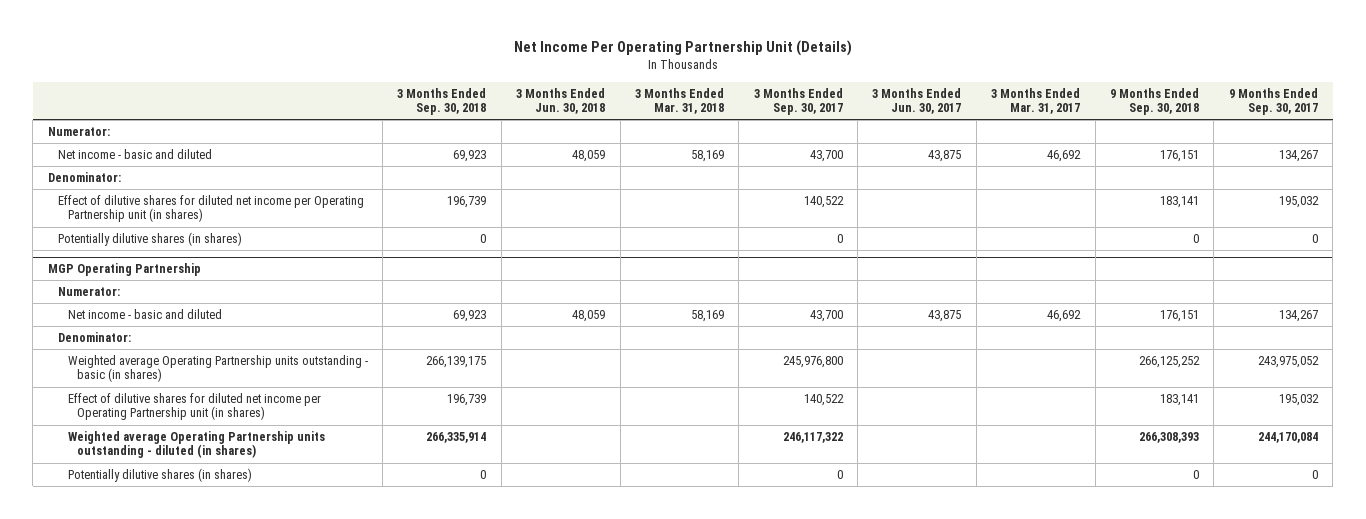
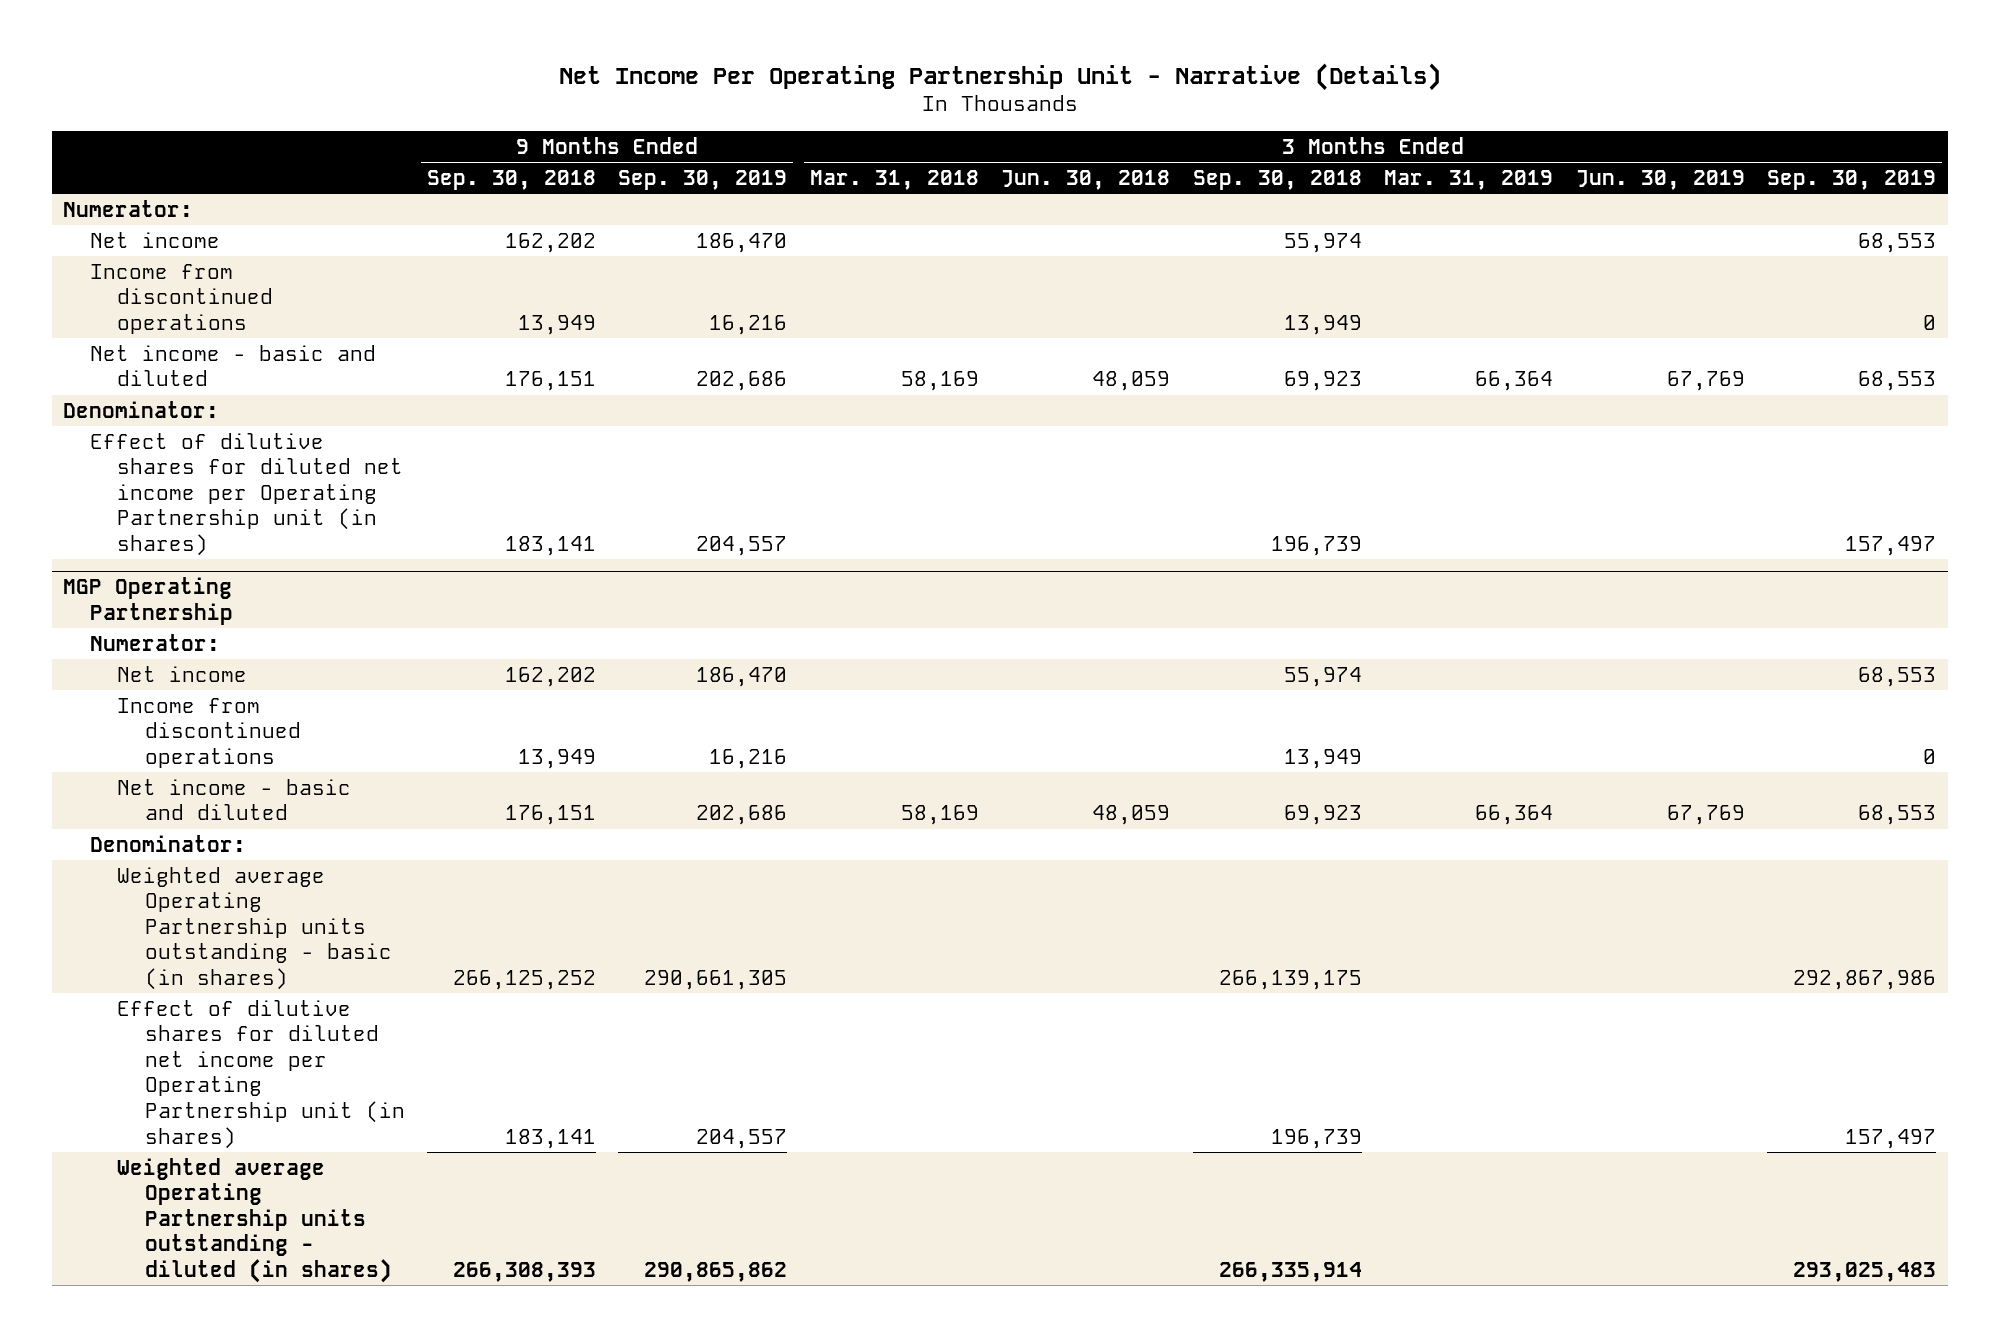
[513,40,852,57] Net Income Per Operating Partnership Unit (Details) -> [558,62,1441,91] Net Income Per Operating Partnership Unit - Narrative (Details)
[753,87,843,116] 3 Months Ended Sep. 30, 2017 -> none
[872,87,962,115] 3 Months Ended Jun. 30, 2017 -> none
[991,87,1081,115] 3 Months Ended Mar. 31, 2017 -> none
[1228,87,1318,116] 9 Months Ended Sep. 30, 2017 -> none
none -> [618,169,788,190] Sep. 30, 2019
none -> [1384,169,1554,190] Mar. 31, 2019
none -> [1575,169,1745,190] Jun. 30, 2019
none -> [1767,169,1937,190] Sep. 30, 2019
none -> [90,231,221,248] Net income
none -> [90,263,274,334] Income from discontinued operations
[57,231,242,246] Potentially dilutive shares (in shares) -> none
none -> [117,665,248,682] Net income
none -> [117,697,301,768] Income from discontinued operations
[67,467,252,482] Potentially dilutive shares (in shares) -> none

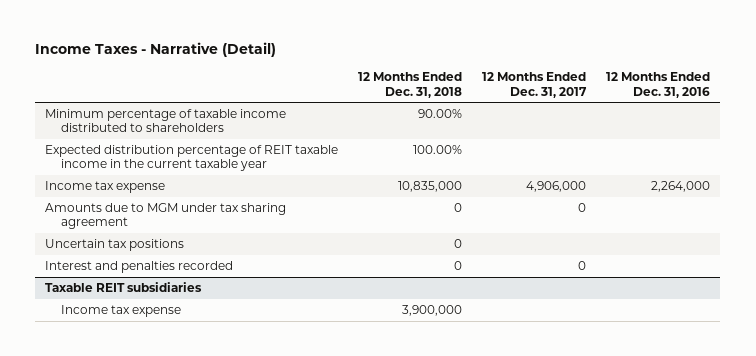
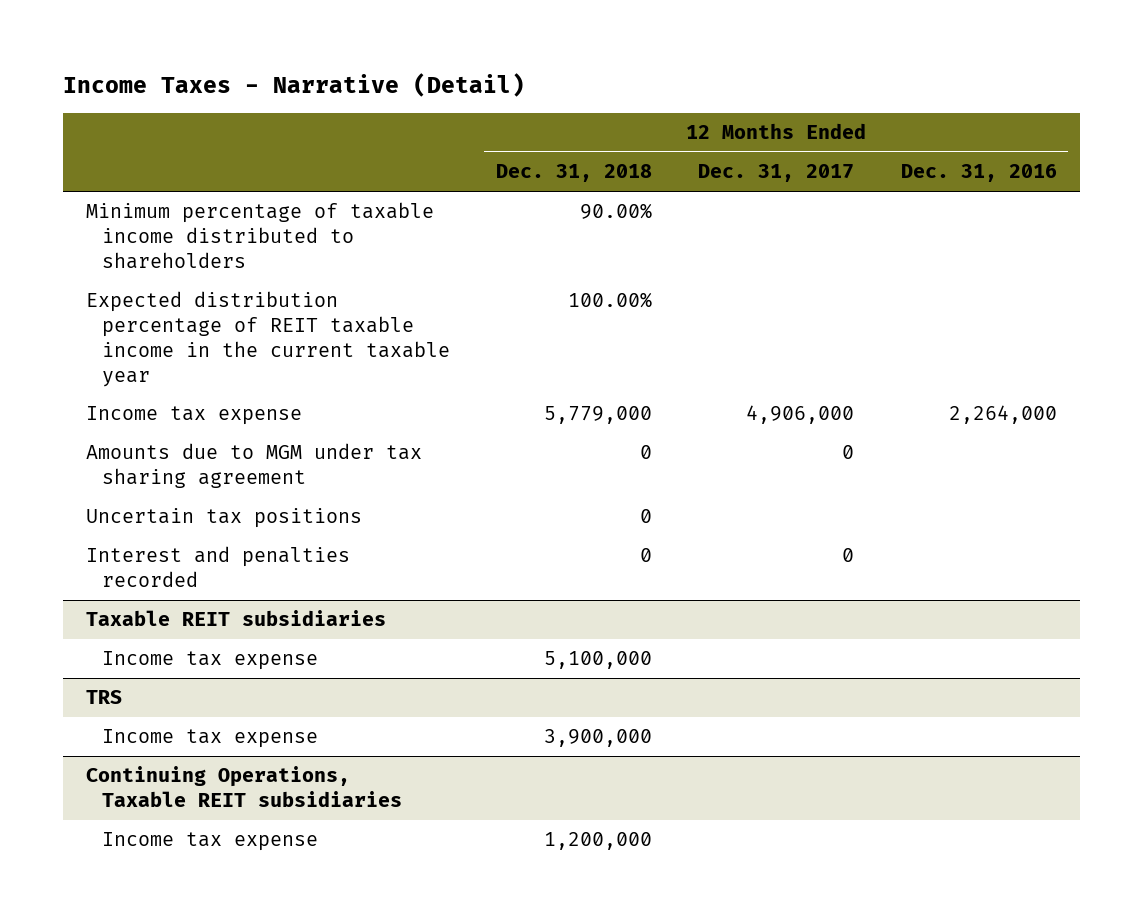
[398,181,463,193] 10,835,000 -> [544,406,653,425] 5,779,000
none -> [101,651,318,671] Income tax expense
none -> [86,690,123,705] TRS
none -> [86,766,402,808] Continuing Operations, Taxable REIT subsidiaries
none -> [101,832,318,852] Income tax expense

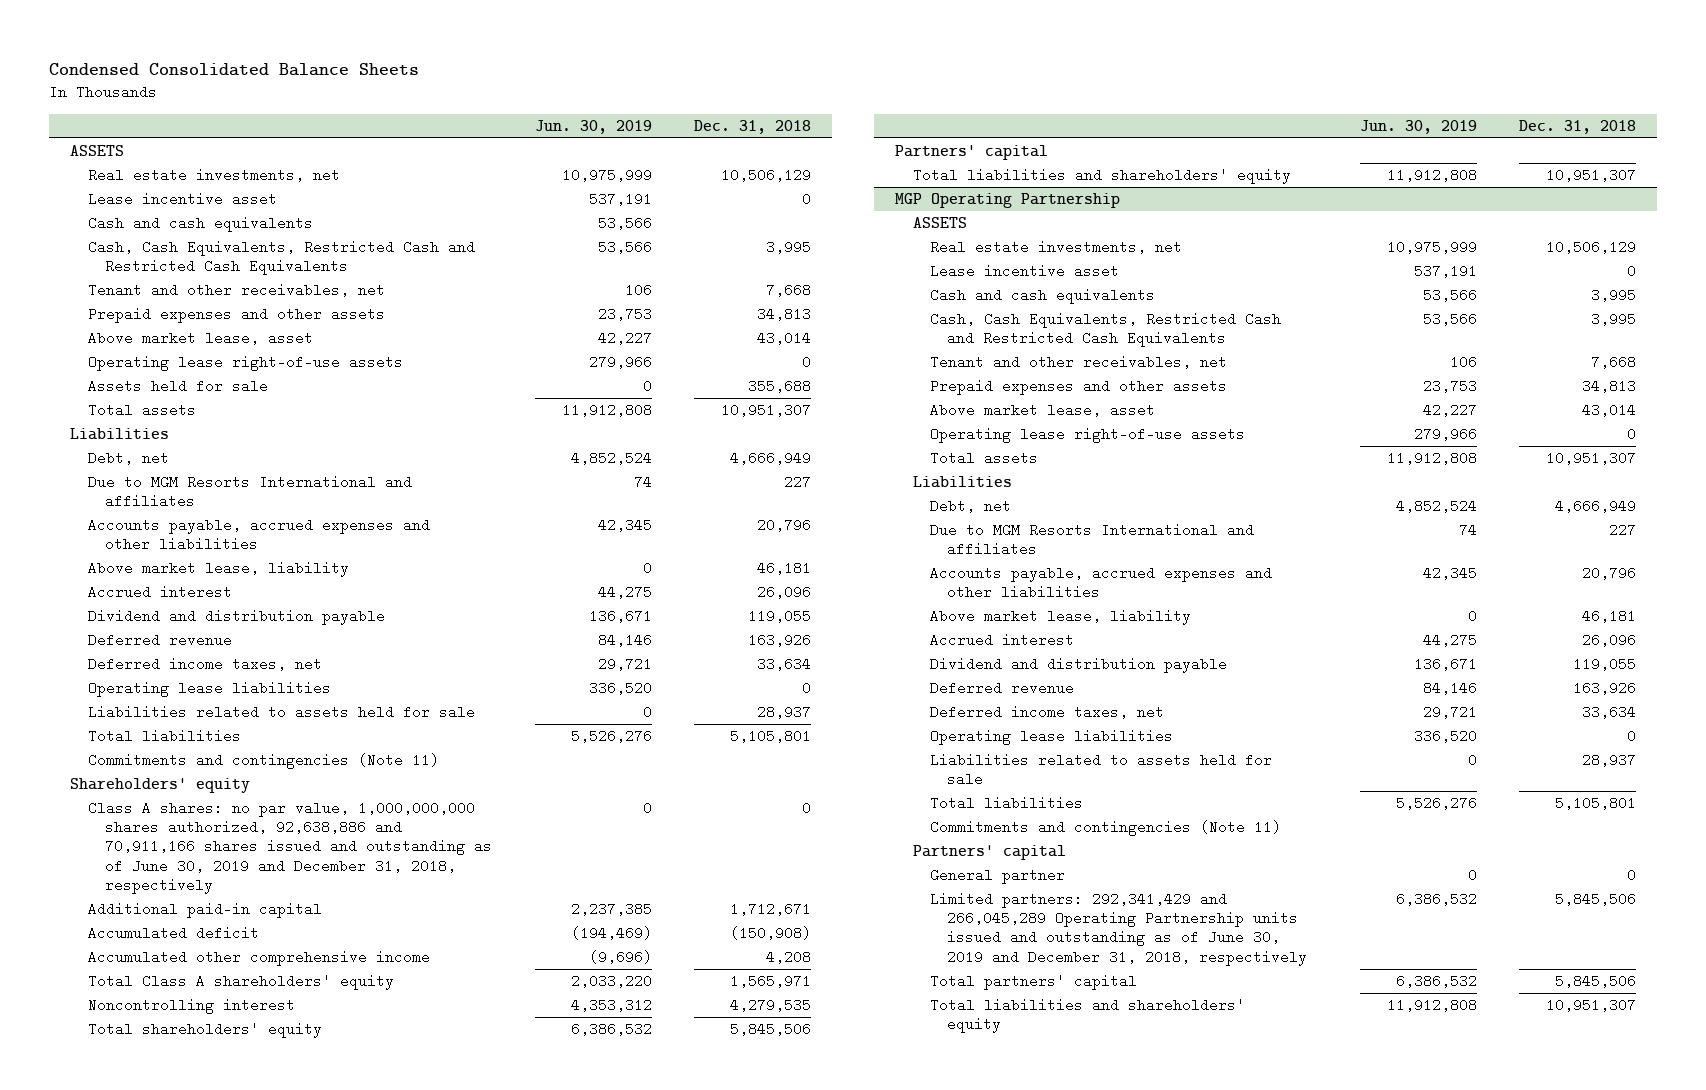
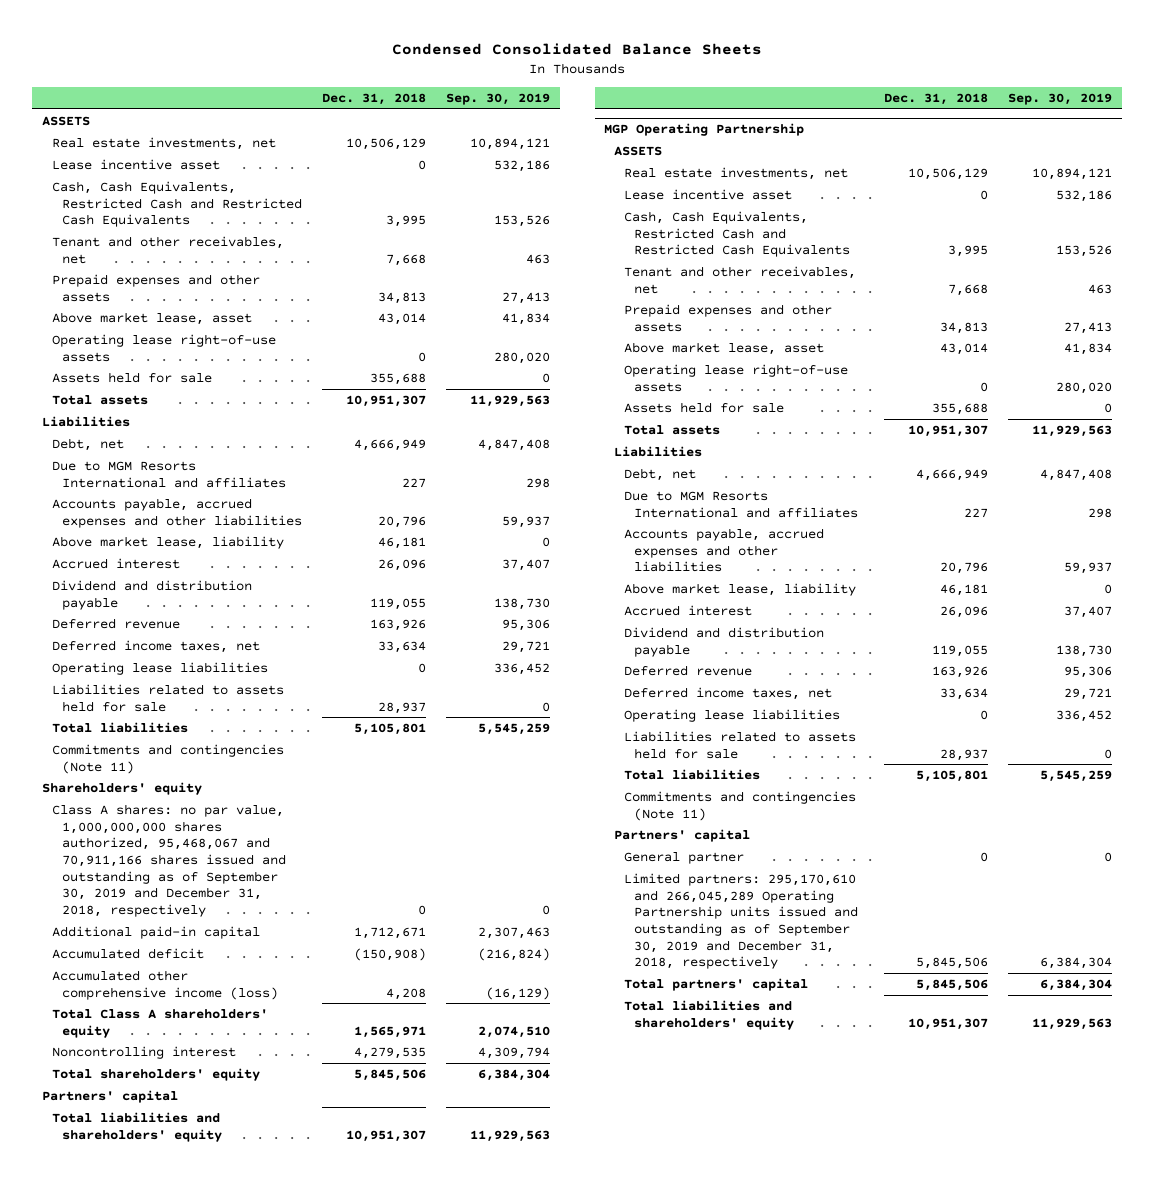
[534,119,652,134] Jun. 30, 2019 -> none
none -> [445,92,550,105] Sep. 30, 2019
[87,215,313,232] Cash and cash equivalents -> none
[87,800,493,894] Class A shares: no par value, 1,000,000,000 shares authorized, 92,638,886 and 70,911,166 shares issued and outstanding as of June 30, 2019 and December 31, 2018, respectively -> [52,803,287,917] Class A shares: no par value, 1,000,000,000 shares authorized, 95,468,067 and 70,911,166 shares issued and outstanding as of September 30, 2019 and December 31, 2018, respectively
[87,949,430,966] Accumulated other comprehensive income -> [52,969,279,1000] Accumulated other comprehensive income (loss)
[930,287,1156,304] Cash and cash equivalents -> none
none -> [624,401,785,413] Assets held for sale
[930,891,1308,966] Limited partners: 292,341,429 and 266,045,289 Operating Partnership units issued and outstanding as of June 30, 2019 and December 31, 2018, respectively -> [624,872,859,970] Limited partners: 295,170,610 and 266,045,289 Operating Partnership units issued and outstanding as of September 30, 2019 and December 31, 2018, respectively

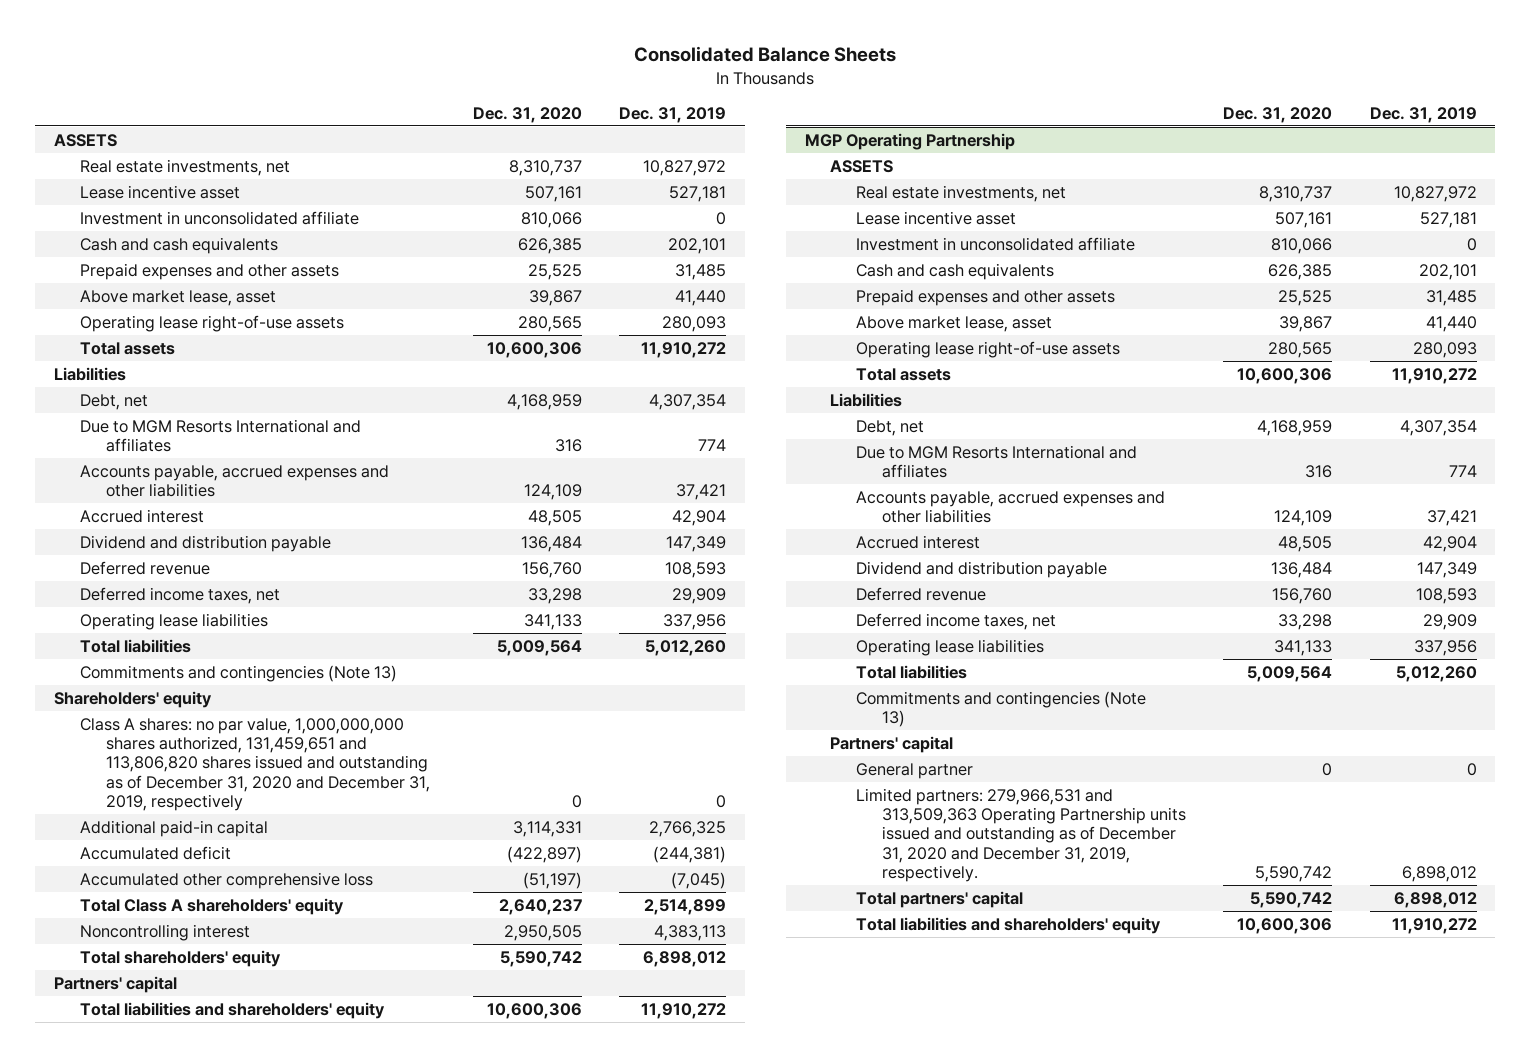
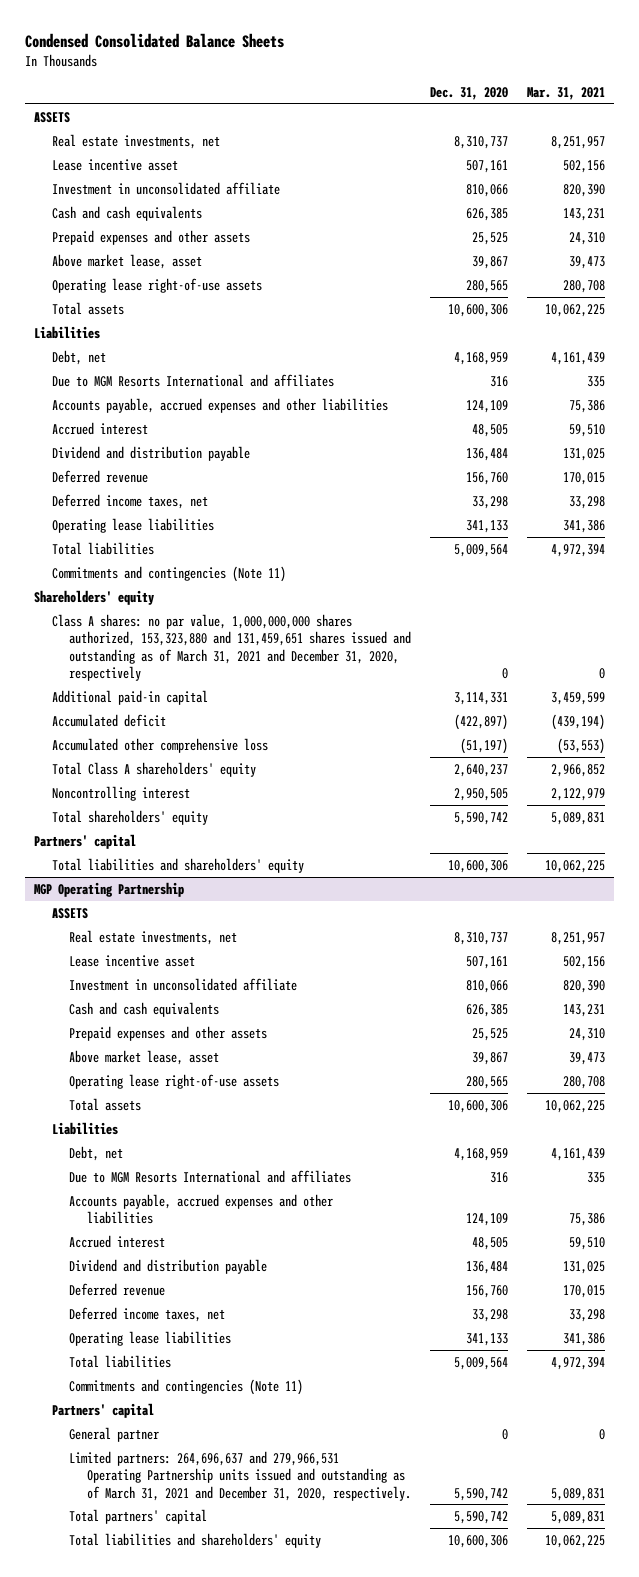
[634,46,897,63] Consolidated Balance Sheets -> [24,32,284,48] Condensed Consolidated Balance Sheets
[618,107,726,124] Dec. 31, 2019 -> none
none -> [526,86,605,100] Mar. 31, 2021
[79,664,397,682] Commitments and contingencies (Note 13) -> [51,565,286,582] Commitments and contingencies (Note 11)
[79,717,430,812] Class A shares: no par value, 1,000,000,000 shares authorized, 131,459,651 and 113,806,820 shares issued and outstanding as of December 31, 2020 and December 31, 2019, respectively -> [51,613,412,681] Class A shares: no par value, 1,000,000,000 shares authorized, 153,323,880 and 131,459,651 shares issued and outstanding as of March 31, 2021 and December 31, 2020, respectively
[856,690,1147,728] Commitments and contingencies (Note 13) -> [69,1378,304,1395] Commitments and contingencies (Note 11)
[856,787,1186,883] Limited partners: 279,966,531 and 313,509,363 Operating Partnership units issued and outstanding as of December 31, 2020 and December 31, 2019, respectively. -> [69,1450,411,1501] Limited partners: 264,696,637 and 279,966,531 Operating Partnership units issued and outstanding as of March 31, 2021 and December 31, 2020, respectively.

